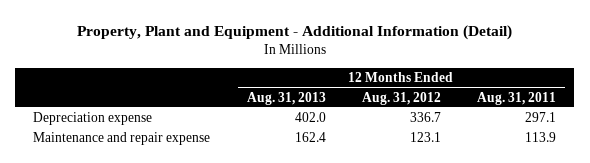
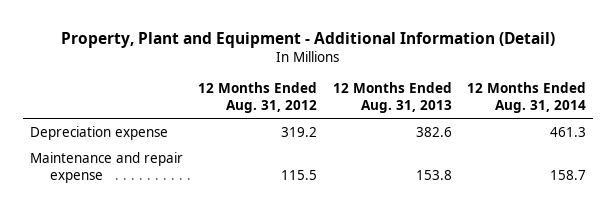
[477,91,557,105] Aug. 31, 2011 -> none
none -> [466,82,586,114] 12 Months Ended Aug. 31, 2014
[294,112,326,123] 402.0 -> [415,126,452,137] 382.6
[409,112,441,123] 336.7 -> [281,126,318,137] 319.2
[294,132,326,143] 162.4 -> [415,169,452,180] 153.8
[409,132,441,143] 123.1 -> [281,169,318,180] 115.5

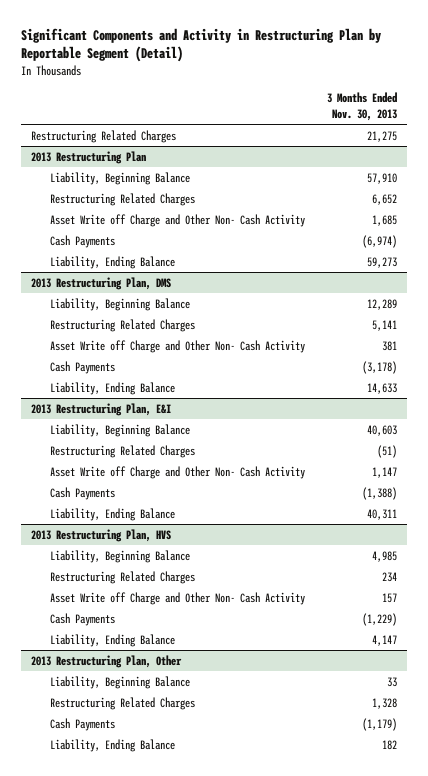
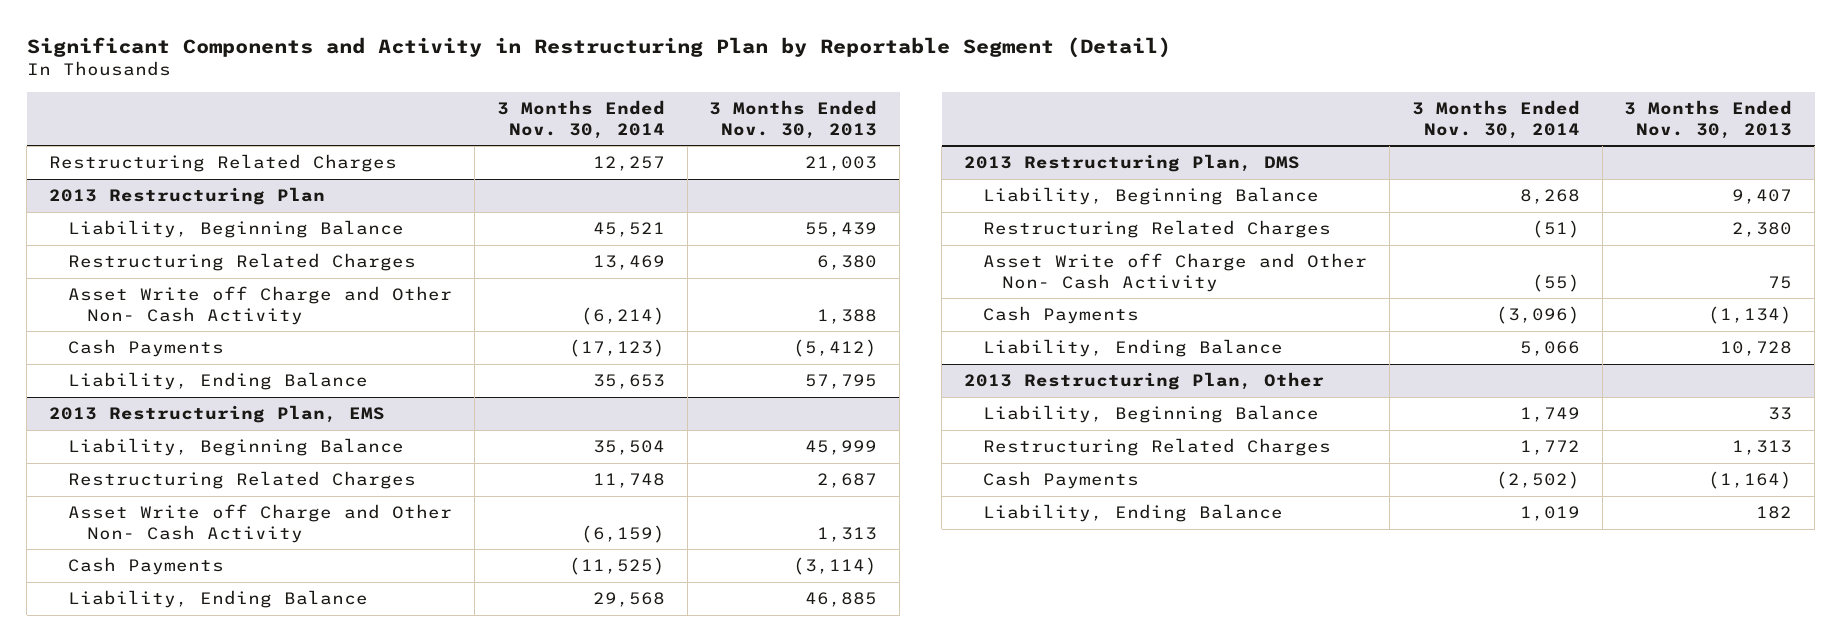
none -> [496,100,665,139] 3 Months Ended Nov. 30, 2014
[366,130,397,142] 21,275 -> [805,156,878,172] 21,003
[366,172,397,184] 57,910 -> [805,222,878,238] 55,439
[371,193,397,205] 6,652 -> [817,255,878,271] 6,380
[371,214,397,226] 1,685 -> [817,308,878,324] 1,388
[361,234,397,248] (6,974) -> [793,339,878,358] (5,412)
[366,256,397,268] 59,273 -> [805,374,878,390] 57,795
none -> [48,405,385,424] 2013 Restructuring Plan, EMS
none -> [68,438,405,457] Liability, Beginning Balance
none -> [68,471,417,490] Restructuring Related Charges
none -> [68,504,453,543] Asset Write off Charge and Other Non- Cash Activity
none -> [68,557,225,576] Cash Payments
none -> [68,590,369,609] Liability, Ending Balance
[31,402,172,416] 2013 Restructuring Plan, E&I -> none
[50,423,191,437] Liability, Beginning Balance -> none
[50,444,196,458] Restructuring Related Charges -> none
[50,465,306,479] Asset Write off Charge and Other Non- Cash Activity -> none
[50,486,116,500] Cash Payments -> none
[50,507,176,521] Liability, Ending Balance -> none
[31,528,172,542] 2013 Restructuring Plan, HVS -> none
[50,549,191,563] Liability, Beginning Balance -> none
[50,570,196,584] Restructuring Related Charges -> none
[50,591,306,605] Asset Write off Charge and Other Non- Cash Activity -> none
[50,612,116,626] Cash Payments -> none
[50,633,176,647] Liability, Ending Balance -> none
[366,298,397,310] 12,289 -> [1732,189,1793,205] 9,407
[371,319,397,331] 5,141 -> [1732,222,1793,238] 2,380
[381,340,397,351] 381 -> [1768,275,1793,289] 75
[361,360,397,374] (3,178) -> [1708,306,1793,325] (1,134)
[366,382,397,394] 14,633 -> [1720,341,1793,357] 10,728
[371,697,397,709] 1,328 -> [1732,440,1793,456] 1,313
[361,717,397,731] (1,179) -> [1708,471,1793,490] (1,164)

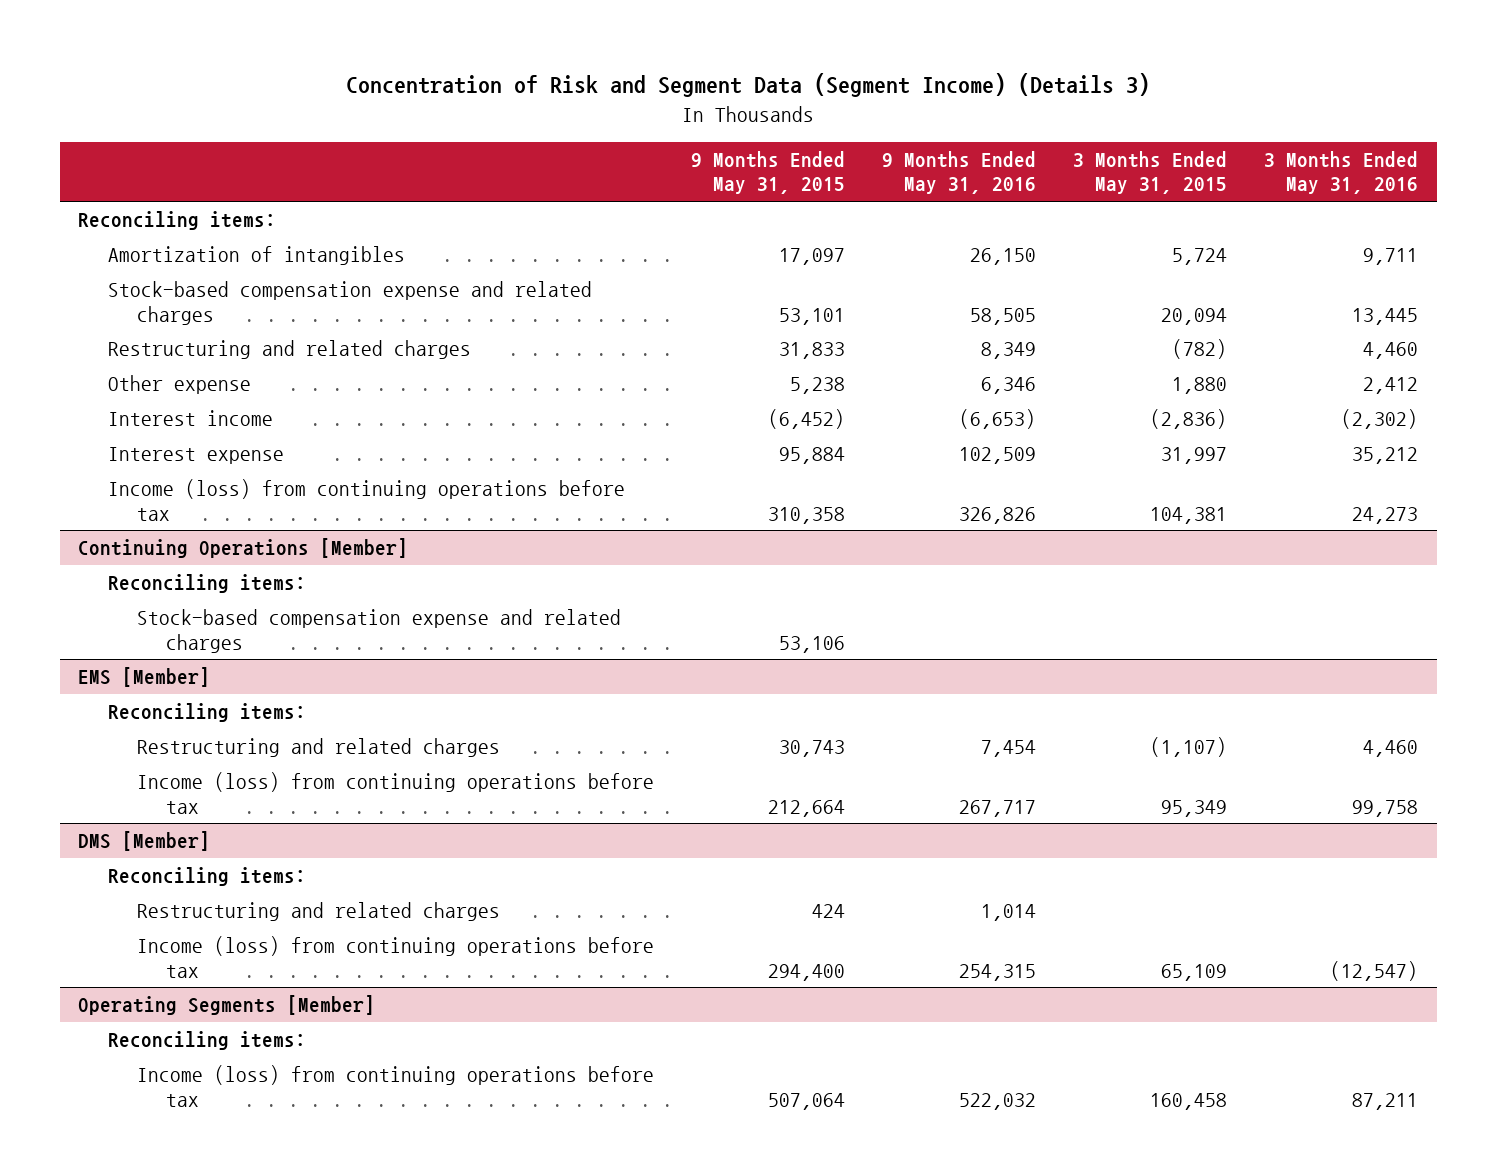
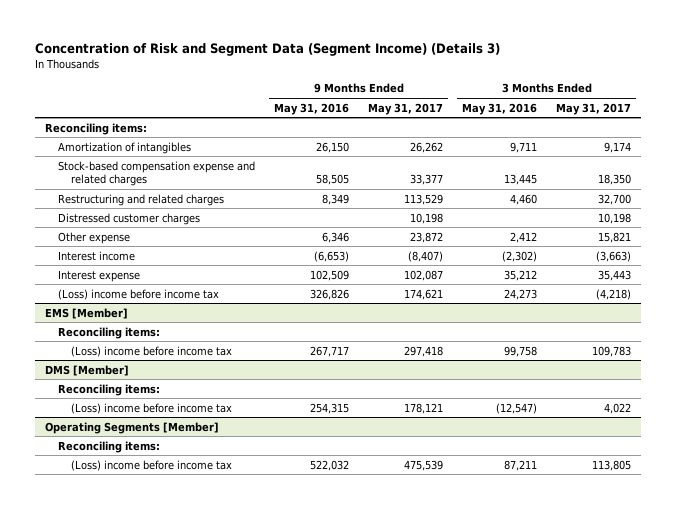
[691,150,846,195] 9 Months Ended May 31, 2015 -> none
[1073,150,1228,195] 3 Months Ended May 31, 2015 -> none
none -> [368,102,444,115] May 31, 2017
none -> [556,102,632,115] May 31, 2017
none -> [58,212,201,225] Distressed customer charges
[78,538,409,559] Continuing Operations [Member] -> none
[107,574,306,594] Reconciling items: -> none
[137,609,622,653] Stock-based compensation expense and related charges -> none
[107,479,625,521] Income (loss) from continuing operations before tax -> [58,288,220,300] (Loss) income before income tax
[137,738,501,758] Restructuring and related charges -> none
[137,772,655,814] Income (loss) from continuing operations before tax -> [71,345,233,357] (Loss) income before income tax
[137,902,501,922] Restructuring and related charges -> none
[137,936,655,978] Income (loss) from continuing operations before tax -> [71,402,233,414] (Loss) income before income tax
[137,1065,655,1107] Income (loss) from continuing operations before tax -> [71,459,233,471] (Loss) income before income tax

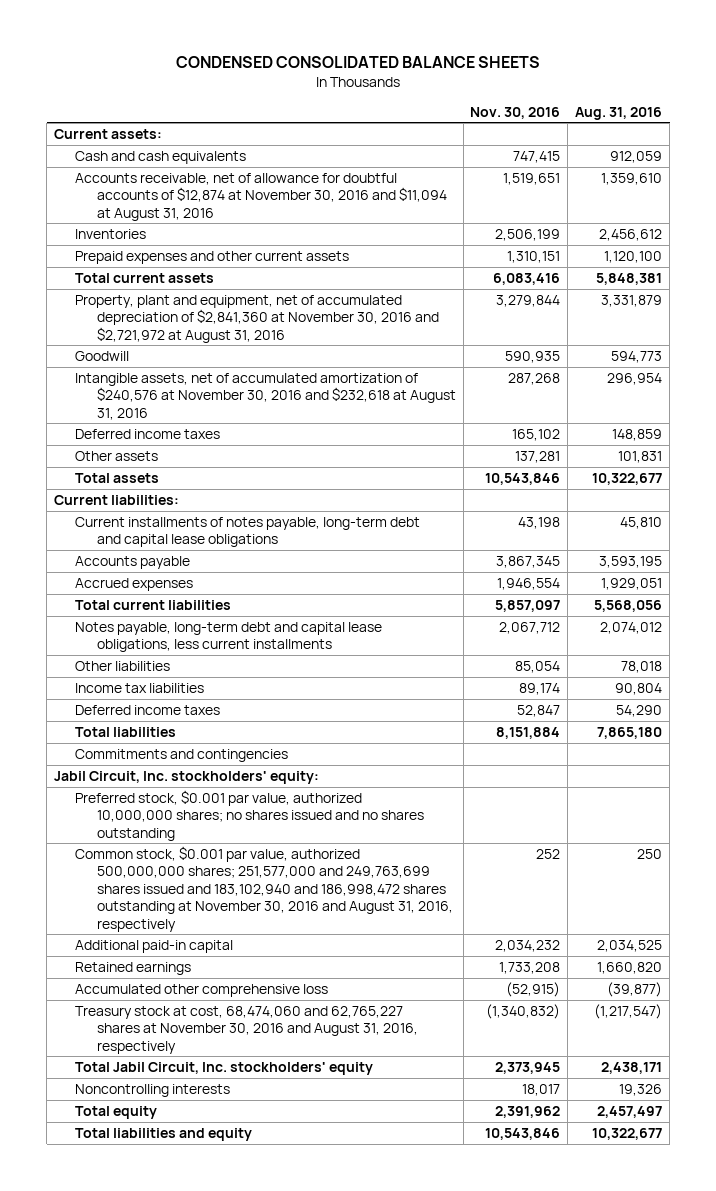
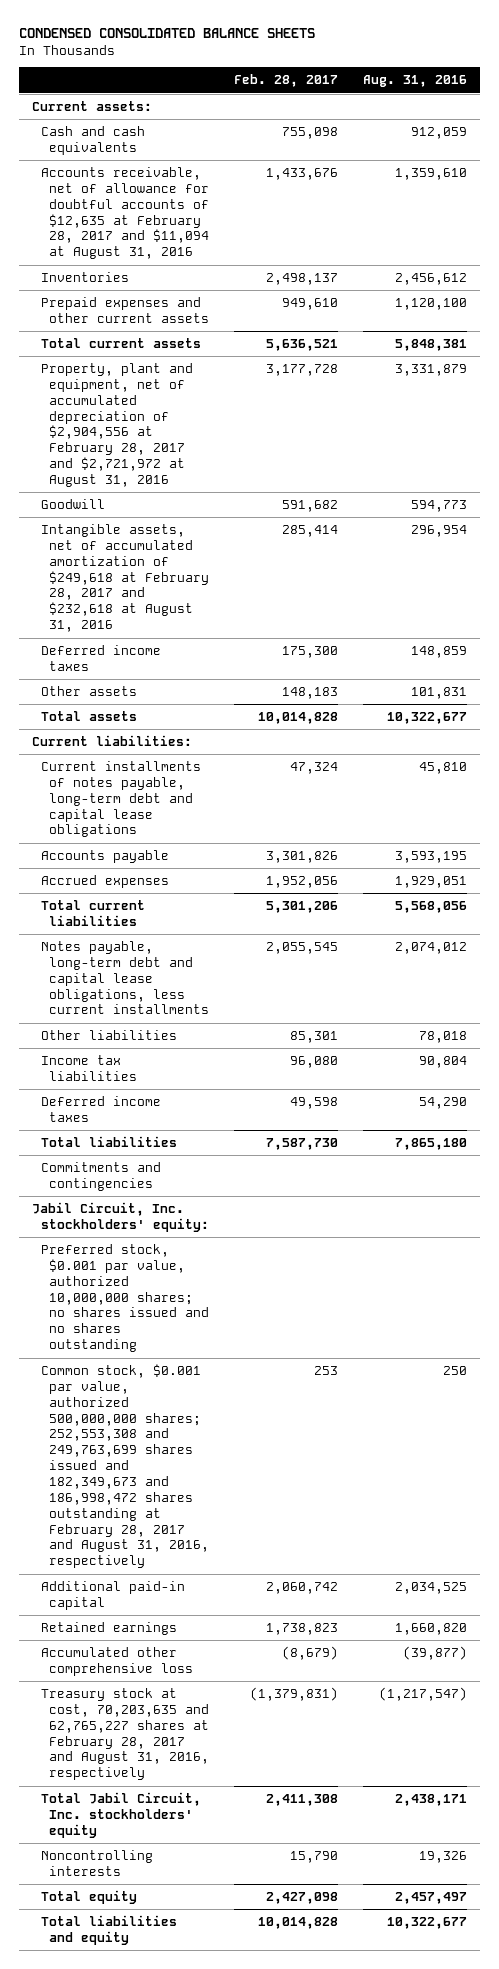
[470,106,561,119] Nov. 30, 2016 -> none
none -> [234,74,339,88] Feb. 28, 2017
[75,172,447,221] Accounts receivable, net of allowance for doubtful accounts of $12,874 at November 30, 2016 and $11,094 at August 31, 2016 -> [40,166,210,260] Accounts receivable, net of allowance for doubtful accounts of $12,635 at February 28, 2017 and $11,094 at August 31, 2016
[75,294,439,343] Property, plant and equipment, net of accumulated depreciation of $2,841,360 at November 30, 2016 and $2,721,972 at August 31, 2016 -> [40,362,193,487] Property, plant and equipment, net of accumulated depreciation of $2,904,556 at February 28, 2017 and $2,721,972 at August 31, 2016
[75,372,456,420] Intangible assets, net of accumulated amortization of $240,576 at November 30, 2016 and $232,618 at August 31, 2016 -> [40,523,210,633] Intangible assets, net of accumulated amortization of $249,618 at February 28, 2017 and $232,618 at August 31, 2016
[75,845,453,932] Common stock, $0.001 par value, authorized 500,000,000 shares; 251,577,000 and 249,763,699 shares issued and 183,102,940 and 186,998,472 shares outstanding at November 30, 2016 and August 31, 2016, respectively -> [40,1363,210,1569] Common stock, $0.001 par value, authorized 500,000,000 shares; 252,553,308 and 249,763,699 shares issued and 182,349,673 and 186,998,472 shares outstanding at February 28, 2017 and August 31, 2016, respectively
[75,1005,418,1054] Treasury stock at cost, 68,474,060 and 62,765,227 shares at November 30, 2016 and August 31, 2016, respectively -> [40,1687,210,1781] Treasury stock at cost, 70,203,635 and 62,765,227 shares at February 28, 2017 and August 31, 2016, respectively

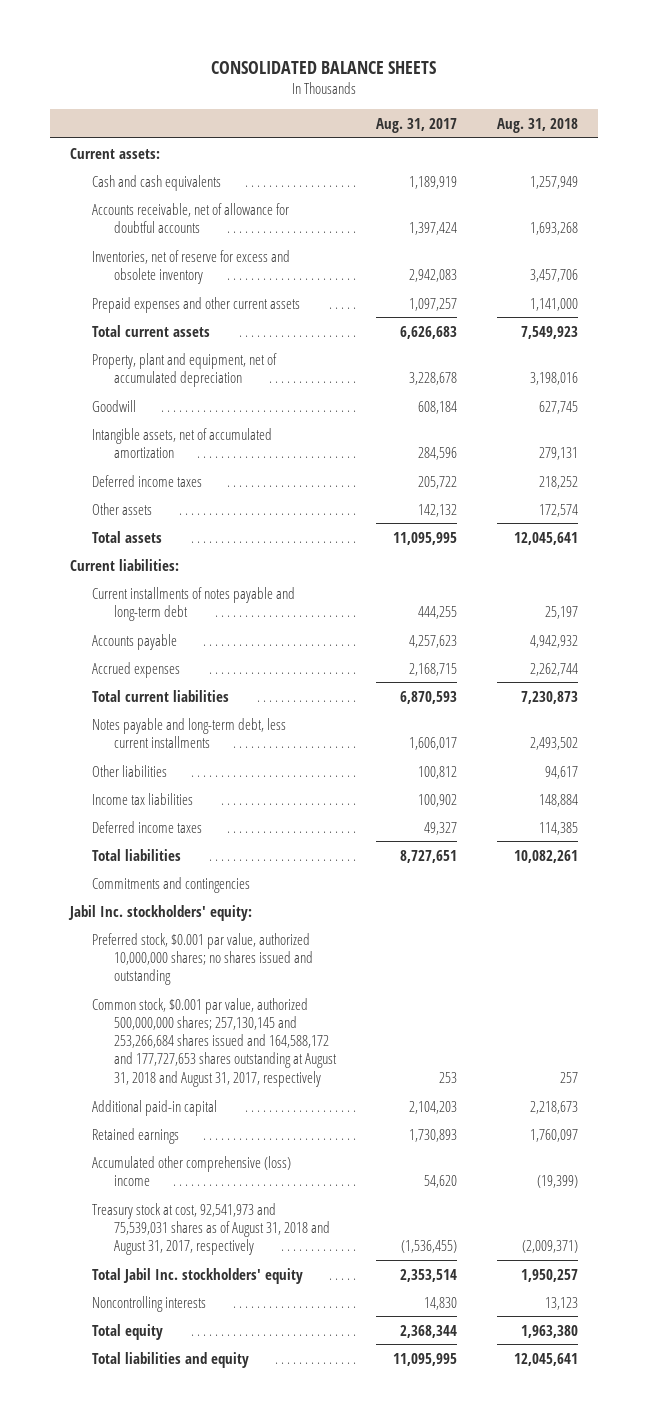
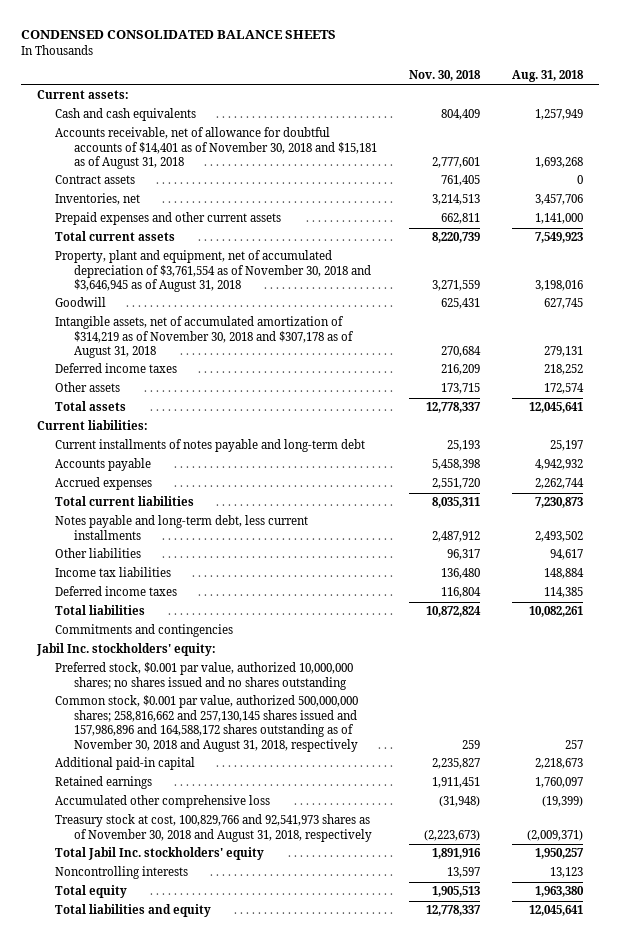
[211,60,437,74] CONSOLIDATED BALANCE SHEETS -> [21,30,337,40] CONDENSED CONSOLIDATED BALANCE SHEETS
[376,117,458,133] Aug. 31, 2017 -> none
none -> [408,70,481,82] Nov. 30, 2018
[92,202,290,233] Accounts receivable, net of allowance for doubtful accounts -> [55,127,377,170] Accounts receivable, net of allowance for doubtful accounts of $14,401 as of November 30, 2018 and $15,181 as of August 31, 2018
none -> [55,175,136,185] Contract assets
[92,249,291,284] Inventories, net of reserve for excess and obsolete inventory -> [55,193,141,206] Inventories, net
[92,352,278,387] Property, plant and equipment, net of accumulated depreciation -> [55,250,371,293] Property, plant and equipment, net of accumulated depreciation of $3,761,554 as of November 30, 2018 and $3,646,945 as of August 31, 2018
[92,427,273,458] Intangible assets, net of accumulated amortization -> [55,316,354,359] Intangible assets, net of accumulated amortization of $314,219 as of November 30, 2018 and $307,178 as of August 31, 2018
[92,932,314,986] Preferred stock, $0.001 par value, authorized 10,000,000 shares; no shares issued and outstanding -> [55,662,354,690] Preferred stock, $0.001 par value, authorized 10,000,000 shares; no shares issued and no shares outstanding
[92,997,338,1087] Common stock, $0.001 par value, authorized 500,000,000 shares; 257,130,145 and 253,266,684 shares issued and 164,588,172 and 177,727,653 shares outstanding at August 31, 2018 and August 31, 2017, respectively -> [55,695,359,752] Common stock, $0.001 par value, authorized 500,000,000 shares; 258,816,662 and 257,130,145 shares issued and 157,986,896 and 164,588,172 shares outstanding as of November 30, 2018 and August 31, 2018, respectively
[92,1155,292,1186] Accumulated other comprehensive (loss) income -> [55,795,271,809] Accumulated other comprehensive loss
[92,1202,331,1256] Treasury stock at cost, 92,541,973 and 75,539,031 shares as of August 31, 2018 and August 31, 2017, respectively -> [55,814,372,842] Treasury stock at cost, 100,829,766 and 92,541,973 shares as of November 30, 2018 and August 31, 2018, respectively

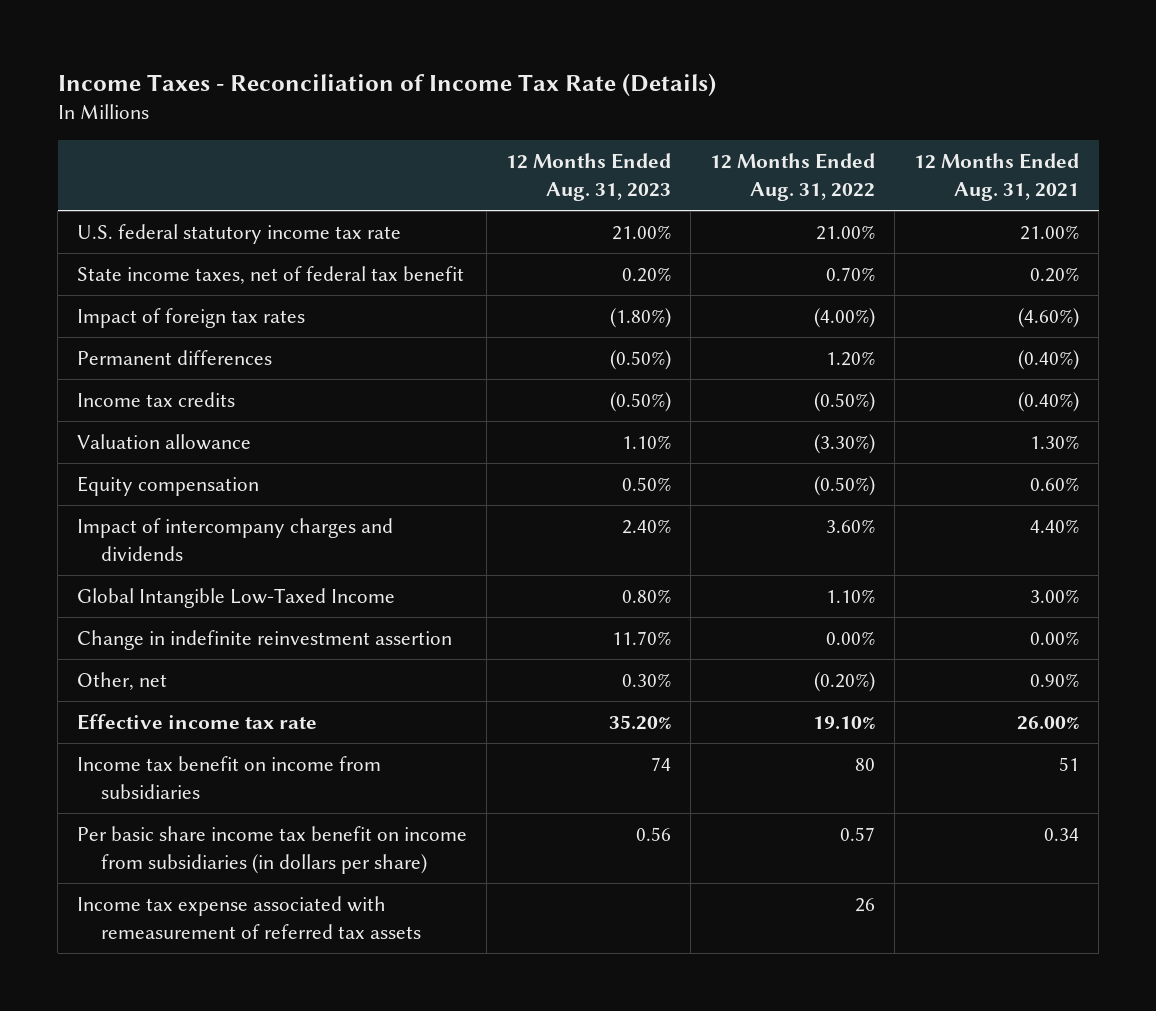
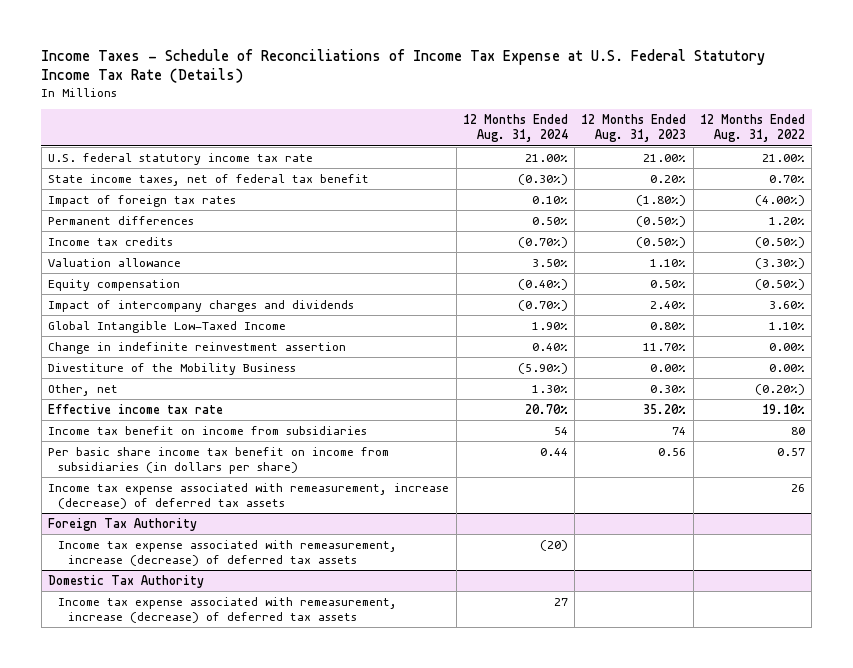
[57,72,716,96] Income Taxes - Reconciliation of Income Tax Rate (Details) -> [41,48,766,84] Income Taxes - Schedule of Reconciliations of Income Tax Expense at U.S. Federal Statutory Income Tax Rate (Details)
[914,153,1080,201] 12 Months Ended Aug. 31, 2021 -> none
none -> [462,113,568,143] 12 Months Ended Aug. 31, 2024
none -> [48,362,297,375] Divestiture of the Mobility Business
[77,896,422,939] Income tax expense associated with remeasurement of referred tax assets -> [48,482,450,510] Income tax expense associated with remeasurement, increase (decrease) of deferred tax assets
none -> [48,517,198,531] Foreign Tax Authority
none -> [58,539,398,567] Income tax expense associated with remeasurement, increase (decrease) of deferred tax assets
none -> [48,574,205,588] Domestic Tax Authority
none -> [58,596,398,624] Income tax expense associated with remeasurement, increase (decrease) of deferred tax assets

